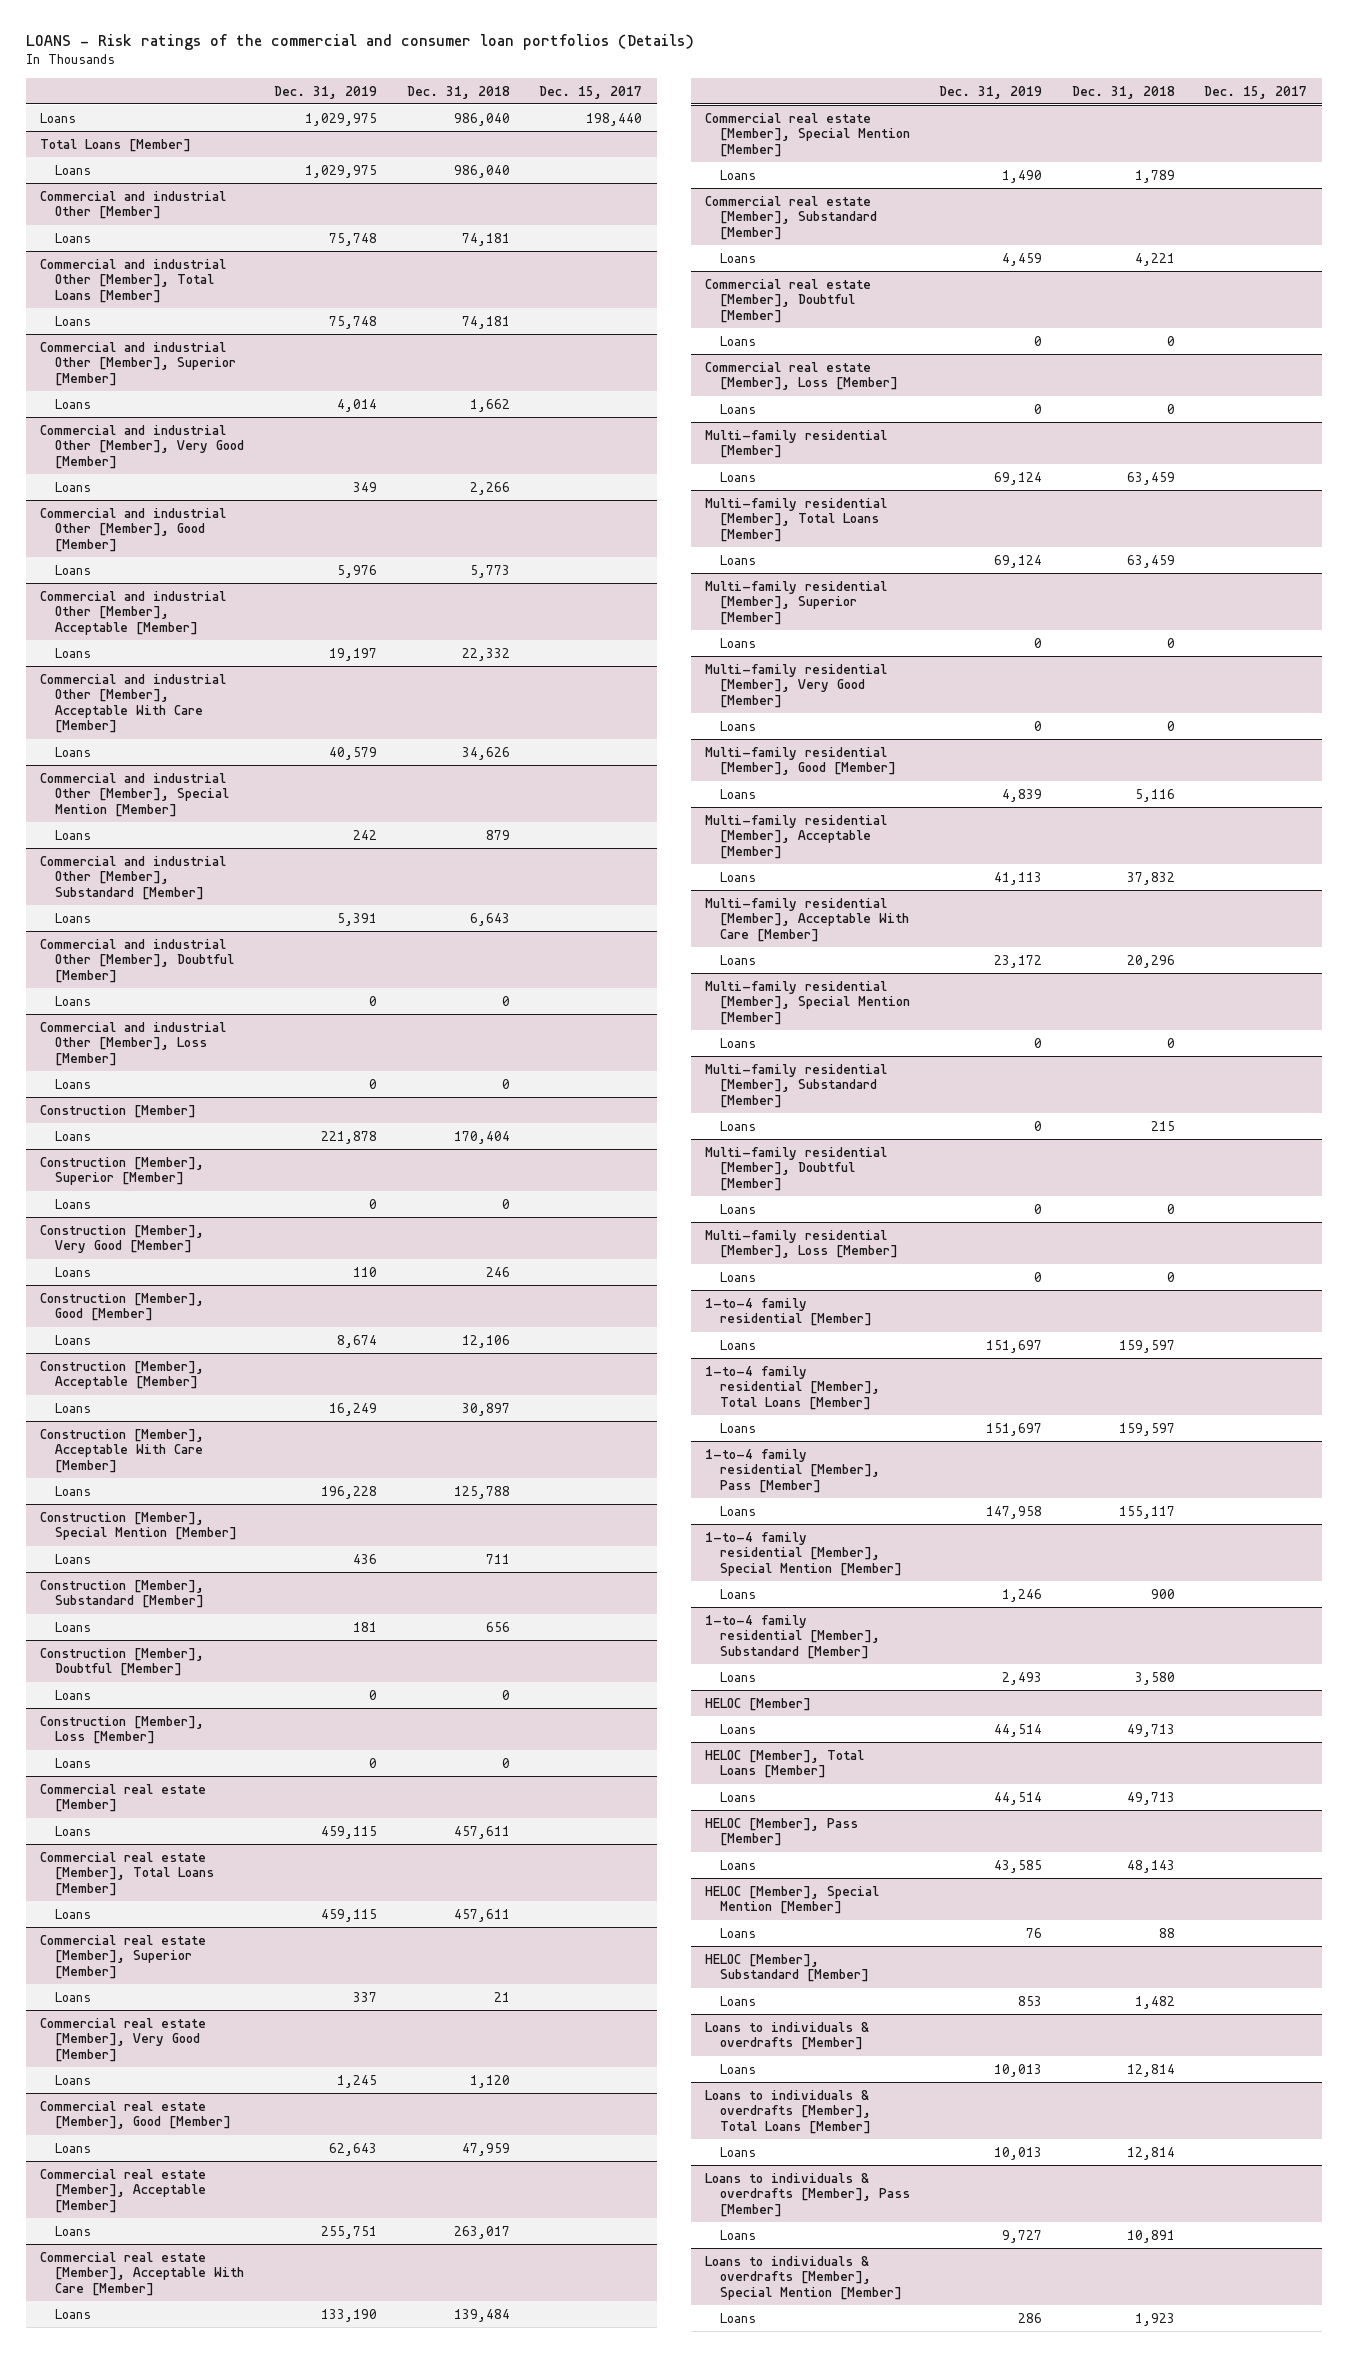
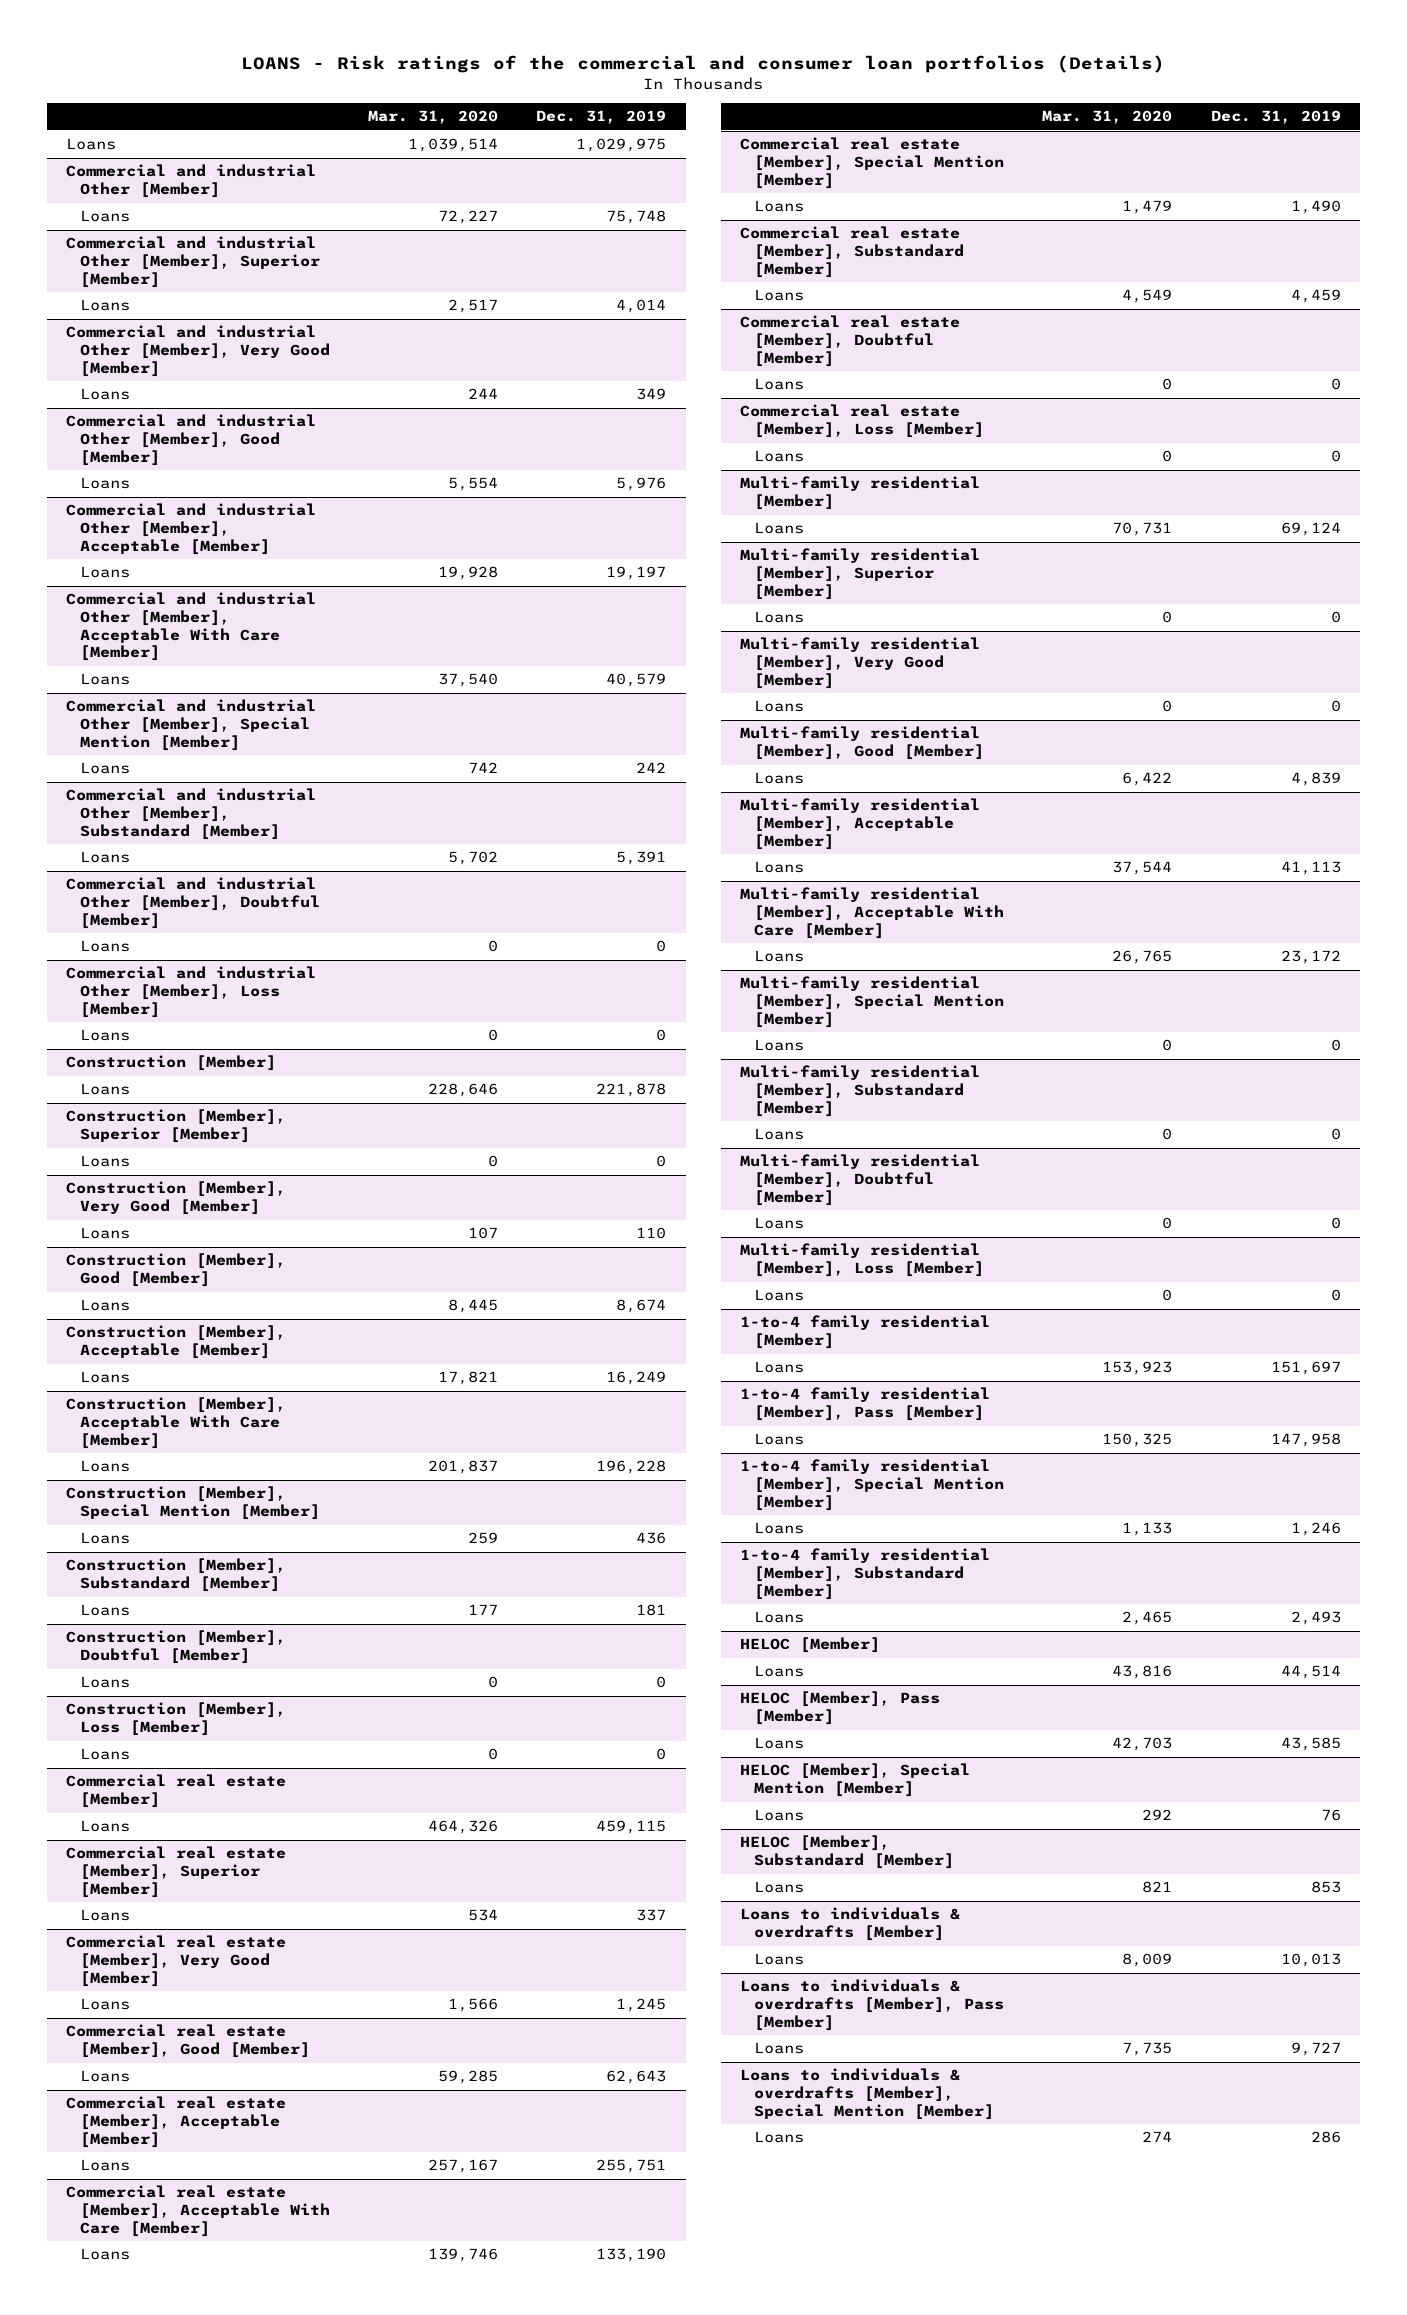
[406,85,510,99] Dec. 31, 2018 -> none
[539,85,643,99] Dec. 15, 2017 -> none
none -> [368,110,499,125] Mar. 31, 2020
[40,138,192,152] Total Loans [Member] -> none
[54,164,91,175] Loans -> none
[40,258,227,303] Commercial and industrial Other [Member], Total Loans [Member] -> none
[54,315,91,326] Loans -> none
[40,1851,214,1896] Commercial real estate [Member], Total Loans [Member] -> none
[54,1908,91,1919] Loans -> none
[705,497,888,542] Multi-family residential [Member], Total Loans [Member] -> none
[719,554,756,565] Loans -> none
[705,1365,880,1410] 1-to-4 family residential [Member], Total Loans [Member] -> none
[719,1422,756,1433] Loans -> none
[705,1749,865,1779] HELOC [Member], Total Loans [Member] -> none
[719,1791,756,1802] Loans -> none
[705,2089,871,2134] Loans to individuals & overdrafts [Member], Total Loans [Member] -> none
[719,2146,756,2157] Loans -> none

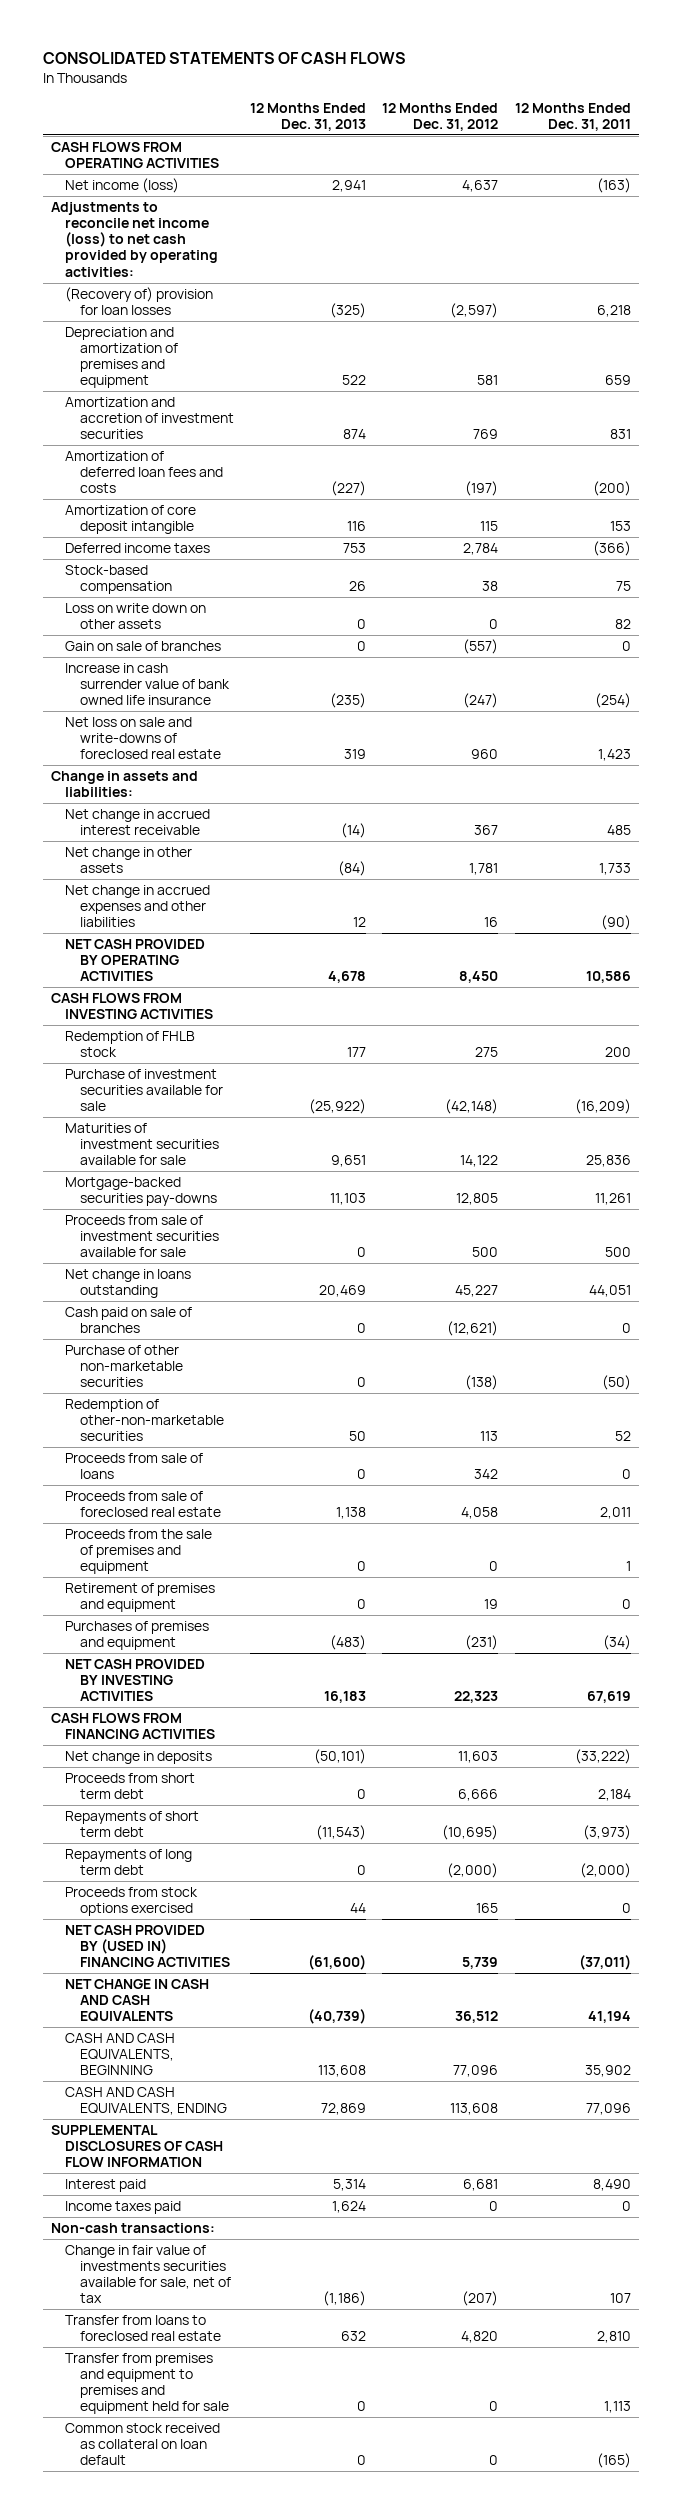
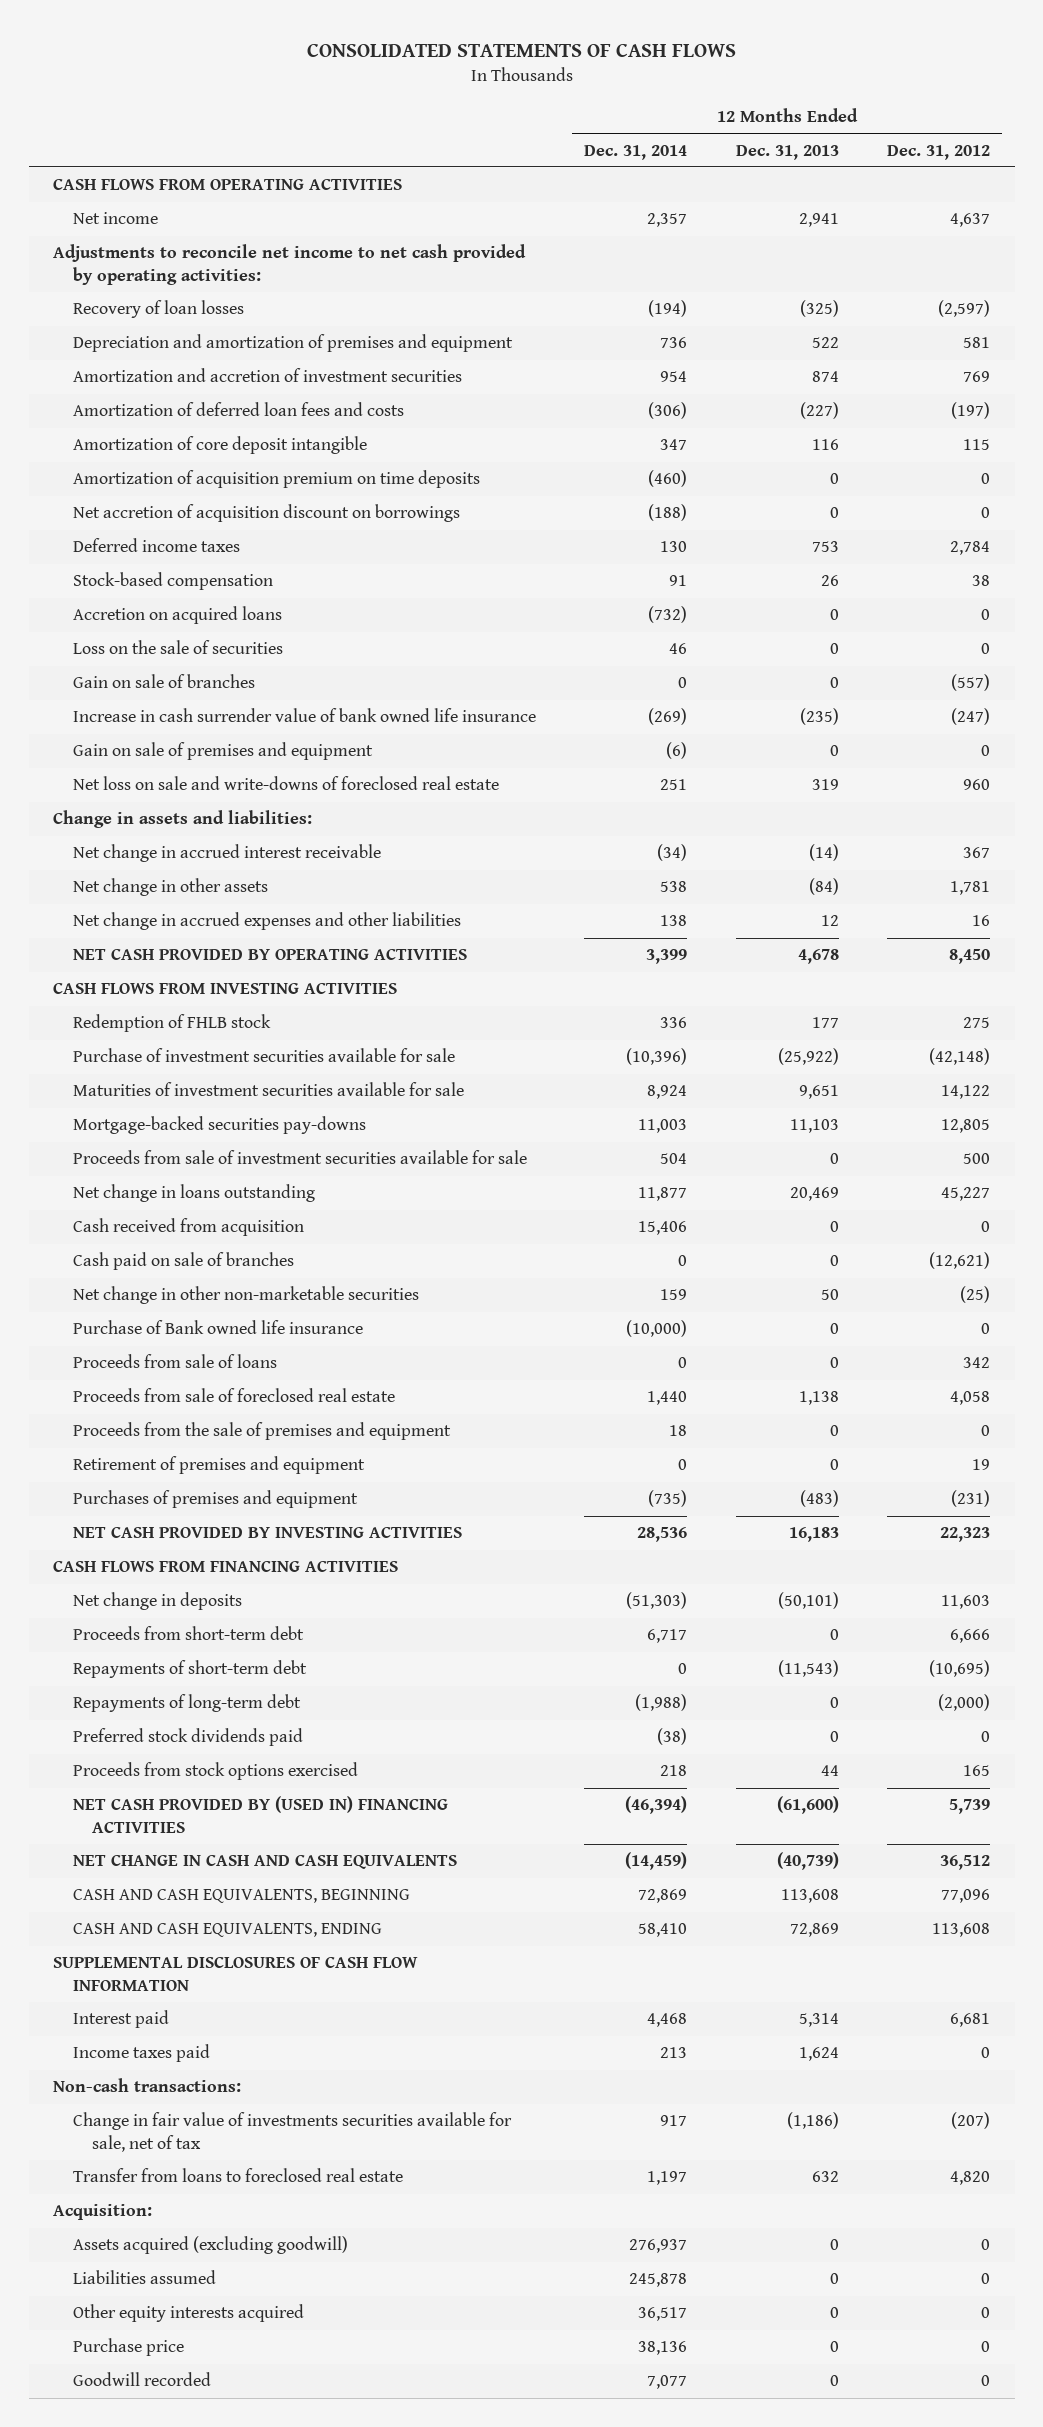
[514,102,631,131] 12 Months Ended Dec. 31, 2011 -> none
none -> [584,144,688,160] Dec. 31, 2014
[65,178,180,194] Net income (loss) -> [72,212,158,225] Net income
[50,202,219,277] Adjustments to reconcile net income (loss) to net cash provided by operating activities: -> [52,244,526,285] Adjustments to reconcile net income to net cash provided by operating activities:
[65,287,214,316] (Recovery of) provision for loan losses -> [72,300,244,319] Recovery of loan losses
none -> [72,470,480,489] Amortization of acquisition premium on time deposits
none -> [72,504,460,523] Net accretion of acquisition discount on borrowings
[65,603,207,630] Loss on write down on other assets -> none
none -> [72,606,282,625] Accretion on acquired loans
none -> [72,640,283,655] Loss on the sale of securities
none -> [72,742,373,761] Gain on sale of premises and equipment
none -> [72,1218,304,1237] Cash received from acquisition
[65,1345,183,1388] Purchase of other non-marketable securities -> none
[65,1399,224,1442] Redemption of other-non-marketable securities -> none
none -> [72,1286,419,1305] Net change in other non-marketable securities
none -> [72,1320,363,1335] Purchase of Bank owned life insurance
[65,1773,196,1800] Proceeds from short term debt -> [72,1626,304,1641] Proceeds from short-term debt
[65,1811,200,1838] Repayments of short term debt -> [72,1660,307,1679] Repayments of short-term debt
[65,1849,193,1876] Repayments of long term debt -> [72,1694,301,1713] Repayments of long-term debt
none -> [72,1728,303,1747] Preferred stock dividends paid
[65,2353,229,2415] Transfer from premises and equipment to premises and equipment held for sale -> none
[65,2423,221,2466] Common stock received as collateral on loan default -> none
none -> [52,2204,152,2221] Acquisition:
none -> [72,2236,348,2255] Assets acquired (excluding goodwill)
none -> [72,2270,216,2285] Liabilities assumed
none -> [72,2304,304,2323] Other equity interests acquired
none -> [72,2338,184,2357] Purchase price
none -> [72,2372,211,2387] Goodwill recorded

